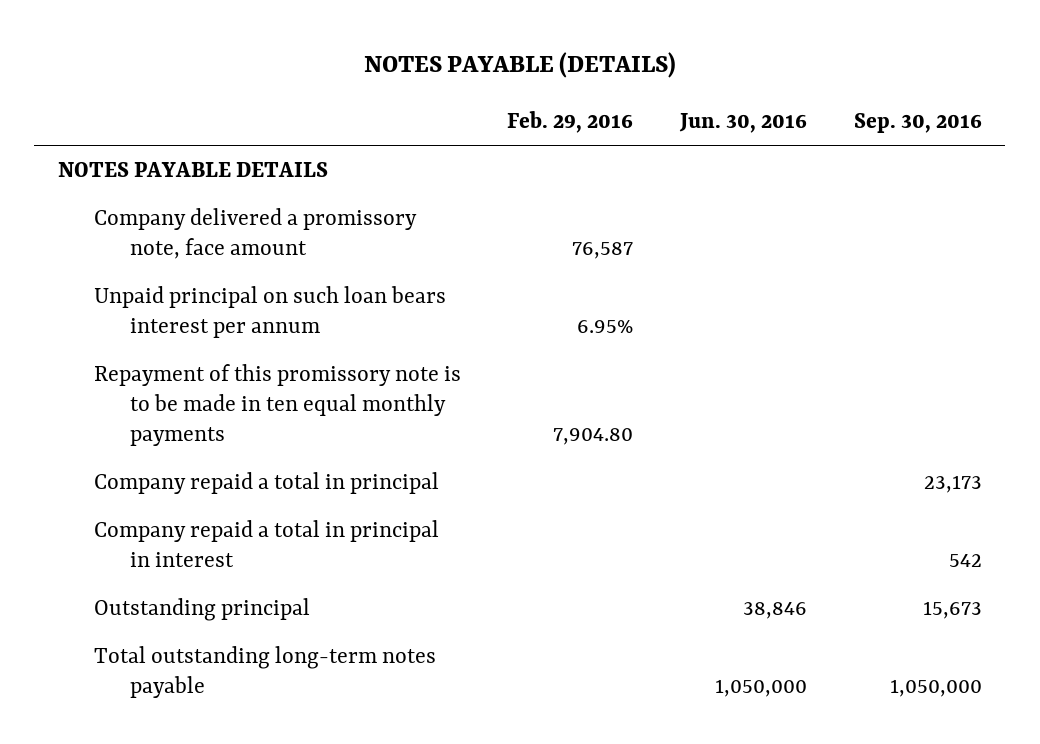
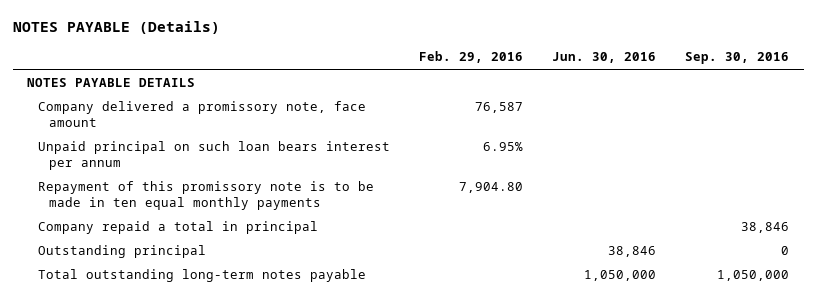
[363,52,676,79] NOTES PAYABLE (DETAILS) -> [12,21,220,35] NOTES PAYABLE (Details)
[93,520,439,568] Company repaid a total in principal in interest -> none
[924,475,983,494] 23,173 -> [741,221,790,233] 38,846
[923,601,983,620] 15,673 -> [781,245,790,255] 0

